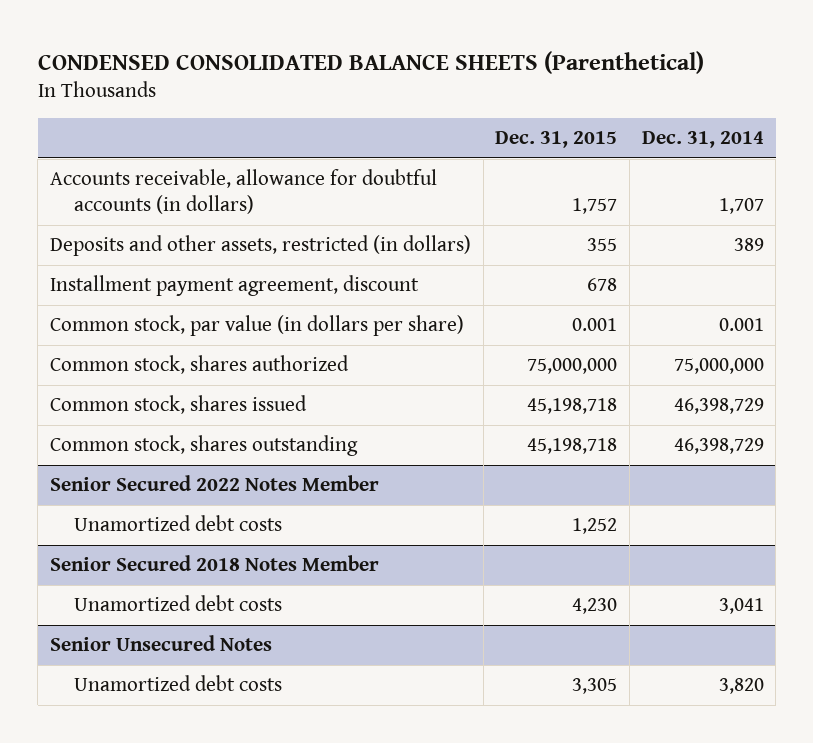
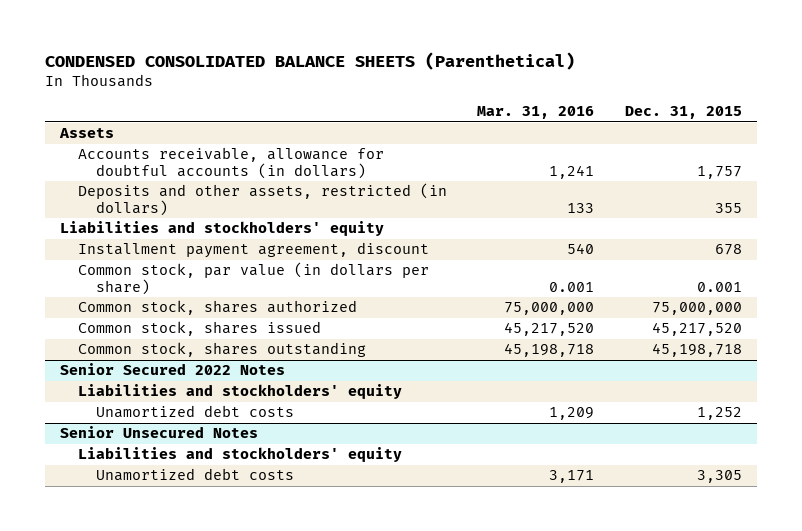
[641,131,764,149] Dec. 31, 2014 -> none
none -> [477,106,595,120] Mar. 31, 2016
none -> [59,128,115,139] Assets
none -> [60,221,385,237] Liabilities and stockholders' equity
[527,398,618,415] 45,198,718 -> [651,322,742,337] 45,217,520
[49,475,379,492] Senior Secured 2022 Notes Member -> [60,363,286,376] Senior Secured 2022 Notes
none -> [77,384,402,400] Liabilities and stockholders' equity
[49,555,379,572] Senior Secured 2018 Notes Member -> none
[73,595,282,612] Unamortized debt costs -> none
none -> [77,447,402,463] Liabilities and stockholders' equity

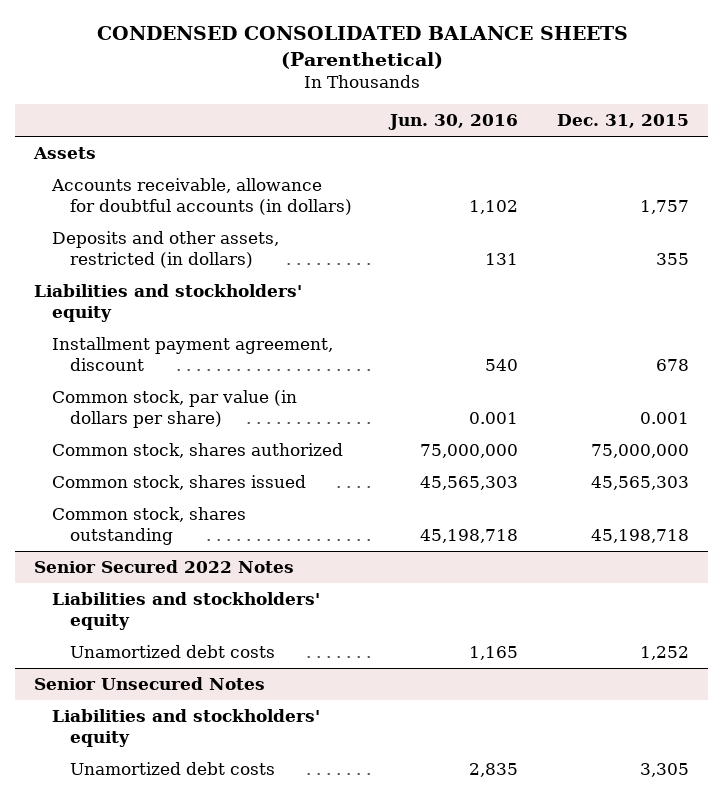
[477,106,595,120] Mar. 31, 2016 -> none
none -> [388,113,519,130] Jun. 30, 2016
[651,322,742,337] 45,217,520 -> [590,476,689,491] 45,565,303

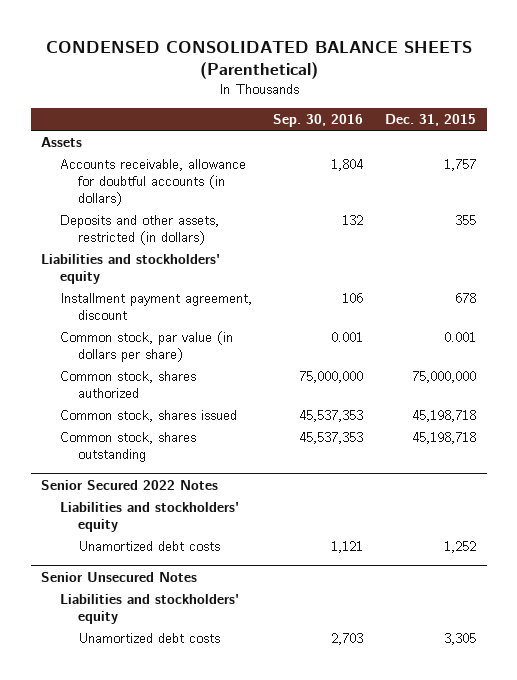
[388,113,519,130] Jun. 30, 2016 -> none
none -> [273,113,364,127] Sep. 30, 2016
[590,476,689,491] 45,565,303 -> [411,409,476,422] 45,198,718

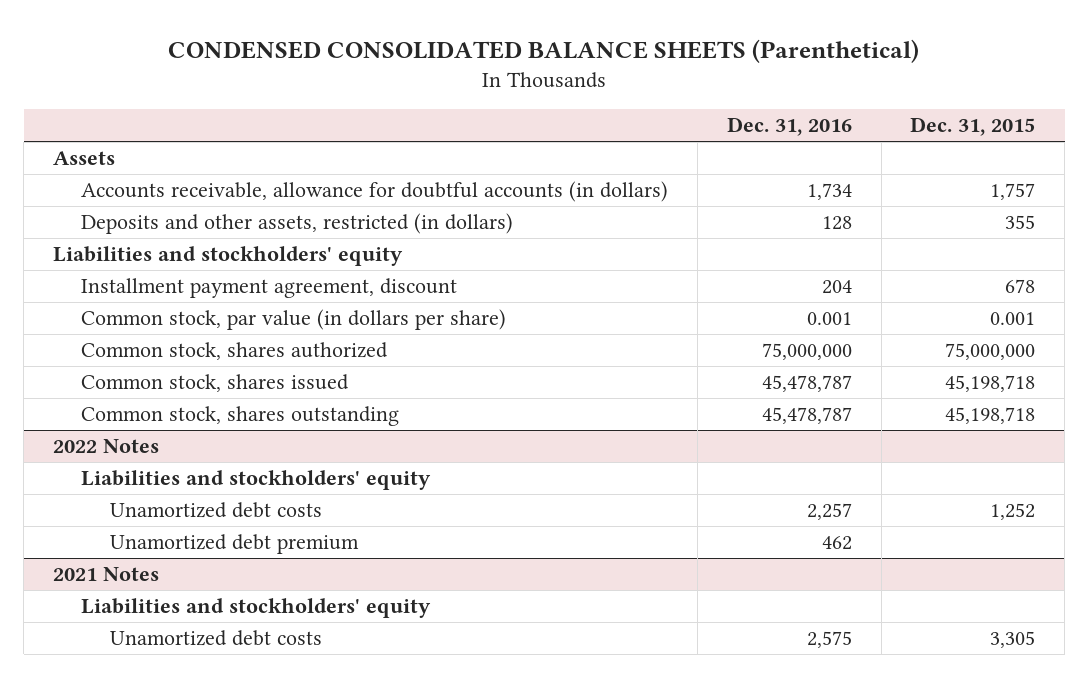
[273,113,364,127] Sep. 30, 2016 -> none
none -> [726,117,852,137] Dec. 31, 2016
[41,479,219,490] Senior Secured 2022 Notes -> [52,439,159,454] 2022 Notes
[41,571,198,582] Senior Unsecured Notes -> none
none -> [110,534,360,555] Unamortized debt premium
none -> [52,567,159,582] 2021 Notes

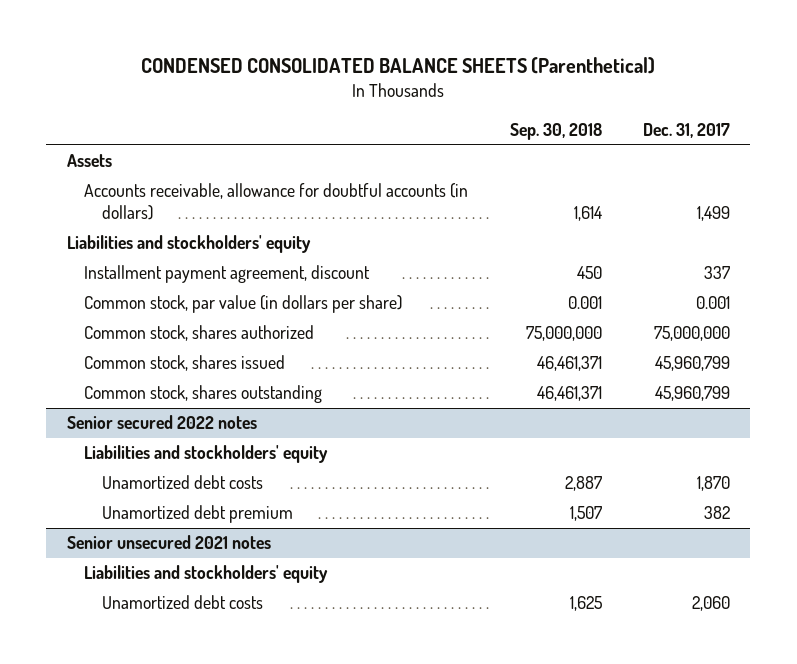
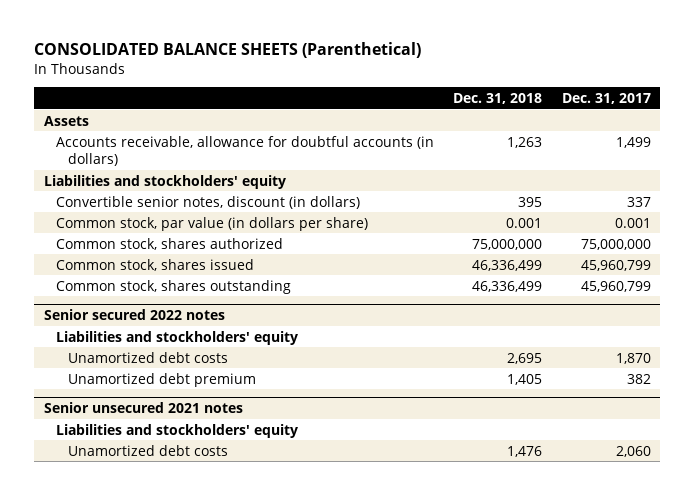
[141,57,656,75] CONDENSED CONSOLIDATED BALANCE SHEETS (Parenthetical) -> [34,42,422,59] CONSOLIDATED BALANCE SHEETS (Parenthetical)
[509,122,602,140] Sep. 30, 2018 -> none
none -> [453,92,543,104] Dec. 31, 2018
[84,265,371,284] Installment payment agreement, discount -> [55,195,360,209] Convertible senior notes, discount (in dollars)

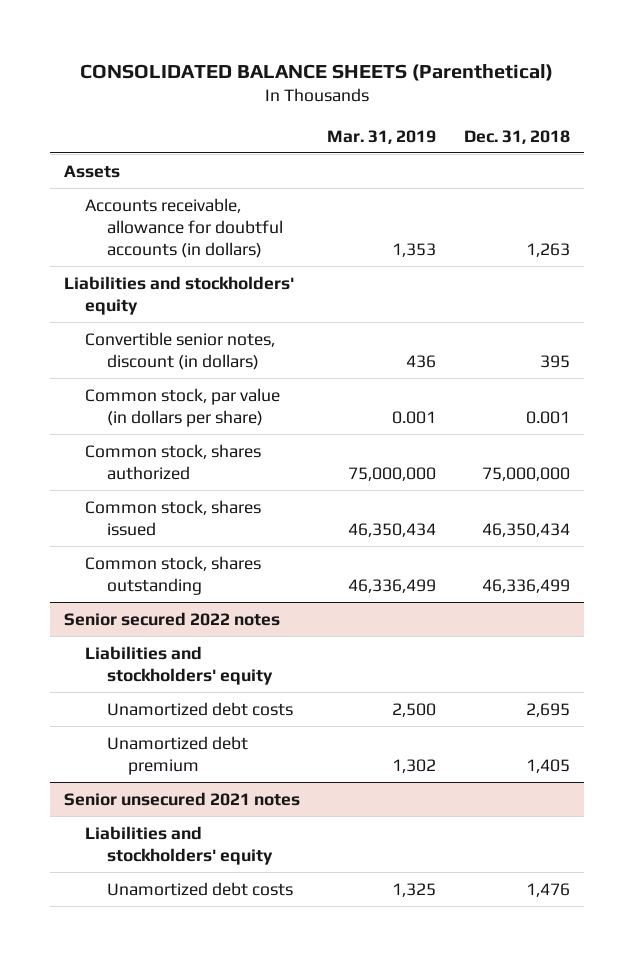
[561,92,651,104] Dec. 31, 2017 -> none
none -> [327,129,437,144] Mar. 31, 2019
[472,259,543,271] 46,336,499 -> [481,522,570,537] 46,350,434

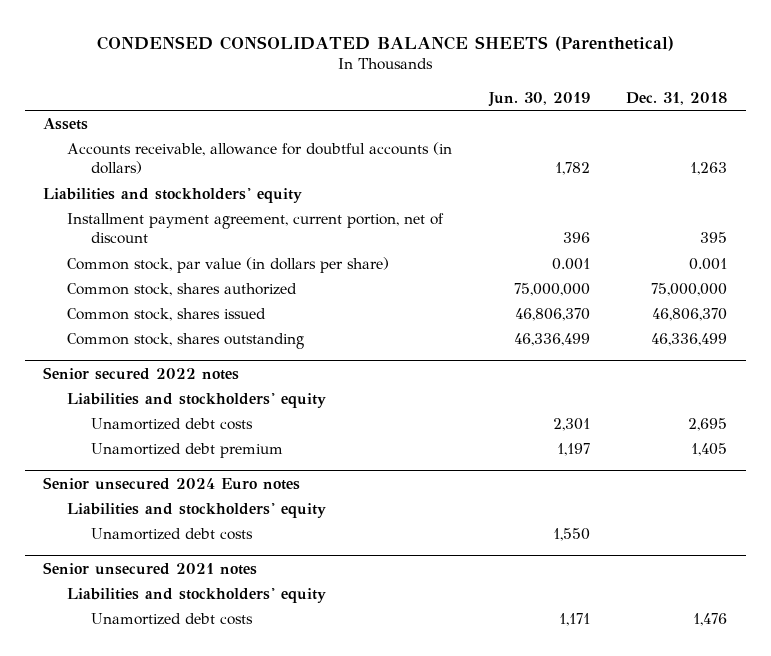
[79,63,553,81] CONSOLIDATED BALANCE SHEETS (Parenthetical) -> [97,35,675,51] CONDENSED CONSOLIDATED BALANCE SHEETS (Parenthetical)
[327,129,437,144] Mar. 31, 2019 -> none
none -> [487,91,590,107] Jun. 30, 2019
[85,331,276,370] Convertible senior notes, discount (in dollars) -> [67,212,445,245] Installment payment agreement, current portion, net of discount
[481,522,570,537] 46,350,434 -> [652,307,728,321] 46,806,370
none -> [43,476,301,490] Senior unsecured 2024 Euro notes
none -> [67,502,327,518] Liabilities and stockholders' equity
none -> [90,527,253,540] Unamortized debt costs

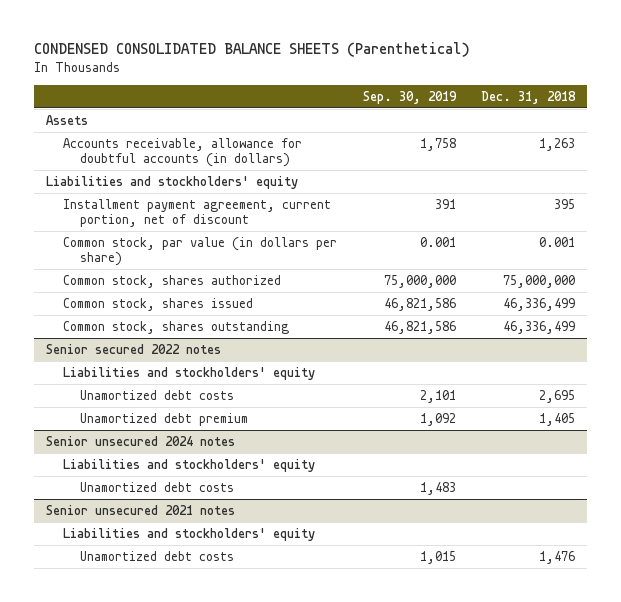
[487,91,590,107] Jun. 30, 2019 -> none
none -> [362,90,457,104] Sep. 30, 2019
[652,307,728,321] 46,806,370 -> [502,297,575,311] 46,336,499
[43,476,301,490] Senior unsecured 2024 Euro notes -> [46,435,236,446] Senior unsecured 2024 notes

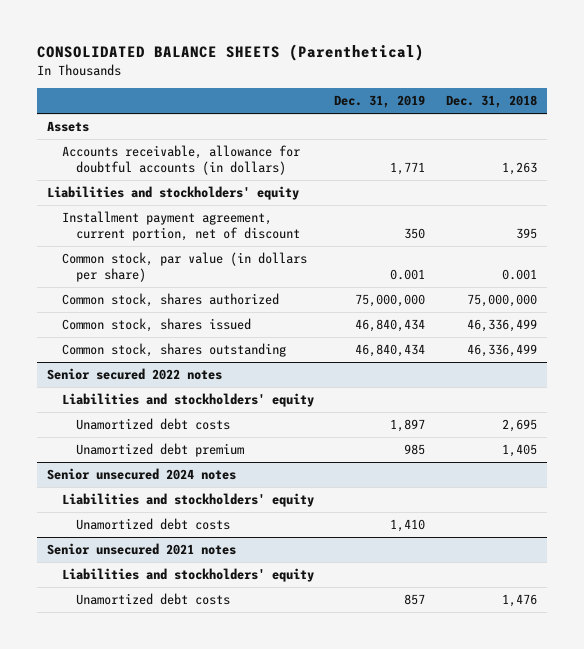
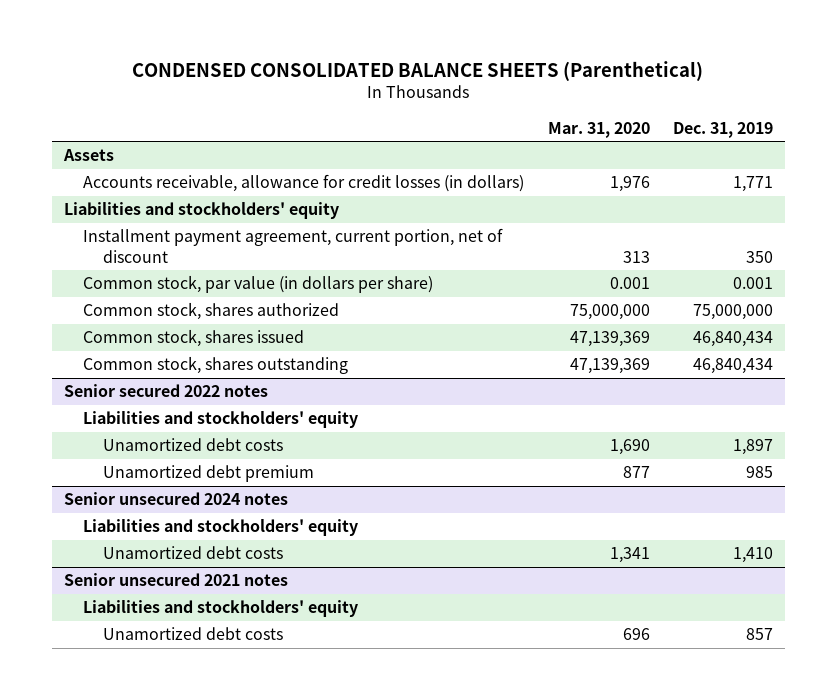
[36,44,424,62] CONSOLIDATED BALANCE SHEETS (Parenthetical) -> [132,60,704,81] CONDENSED CONSOLIDATED BALANCE SHEETS (Parenthetical)
[446,95,538,109] Dec. 31, 2018 -> none
none -> [547,121,650,138] Mar. 31, 2020
[61,145,300,176] Accounts receivable, allowance for doubtful accounts (in dollars) -> [83,174,525,193] Accounts receivable, allowance for credit losses (in dollars)

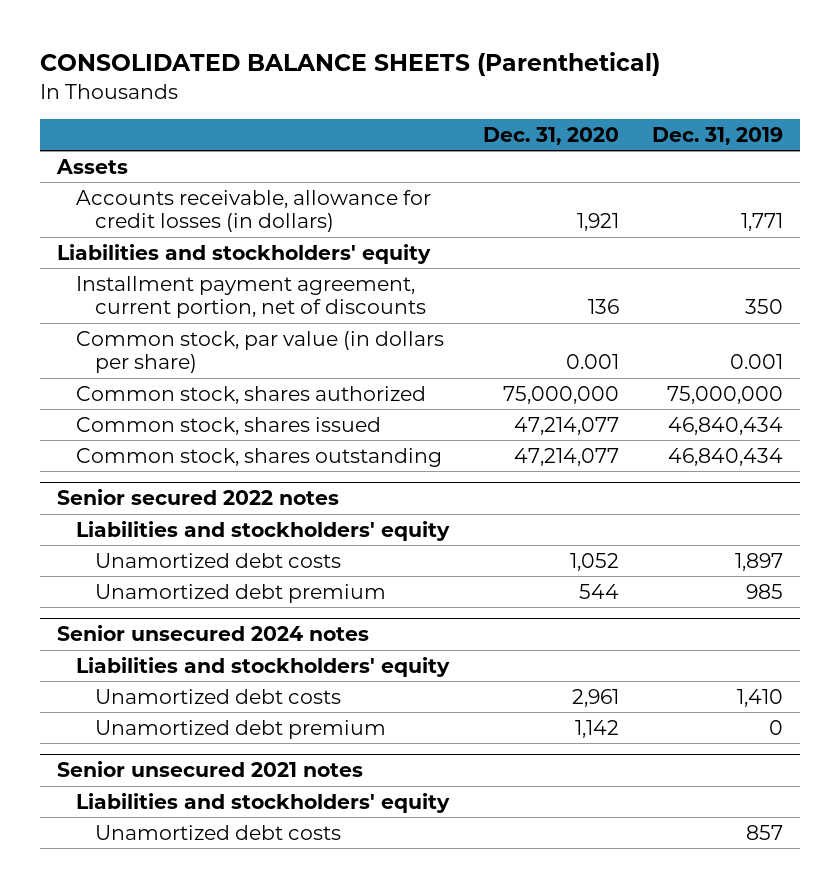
[132,60,704,81] CONDENSED CONSOLIDATED BALANCE SHEETS (Parenthetical) -> [39,52,660,77] CONSOLIDATED BALANCE SHEETS (Parenthetical)
[547,121,650,138] Mar. 31, 2020 -> none
none -> [482,126,619,145] Dec. 31, 2020
[83,228,504,263] Installment payment agreement, current portion, net of discount -> [75,275,426,319] Installment payment agreement, current portion, net of discounts
none -> [94,719,386,739] Unamortized debt premium

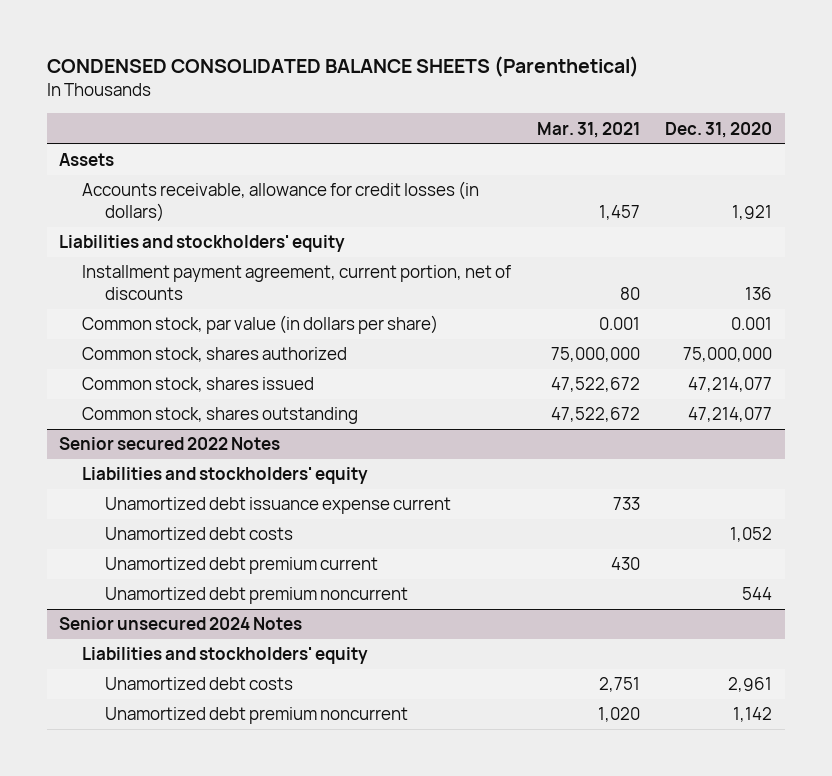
[39,52,660,77] CONSOLIDATED BALANCE SHEETS (Parenthetical) -> [46,56,639,78] CONDENSED CONSOLIDATED BALANCE SHEETS (Parenthetical)
[652,126,784,145] Dec. 31, 2019 -> none
none -> [536,121,640,138] Mar. 31, 2021
[56,489,339,506] Senior secured 2022 notes -> [59,437,281,451] Senior secured 2022 Notes
none -> [105,497,452,515] Unamortized debt issuance expense current
none -> [105,557,379,575] Unamortized debt premium current
[94,583,386,603] Unamortized debt premium -> [105,587,409,605] Unamortized debt premium noncurrent
[56,625,369,642] Senior unsecured 2024 notes -> [59,617,303,631] Senior unsecured 2024 Notes
[56,761,363,778] Senior unsecured 2021 notes -> none
[75,792,450,813] Liabilities and stockholders' equity -> none
[94,824,341,840] Unamortized debt costs -> none
[94,719,386,739] Unamortized debt premium -> [105,707,409,725] Unamortized debt premium noncurrent

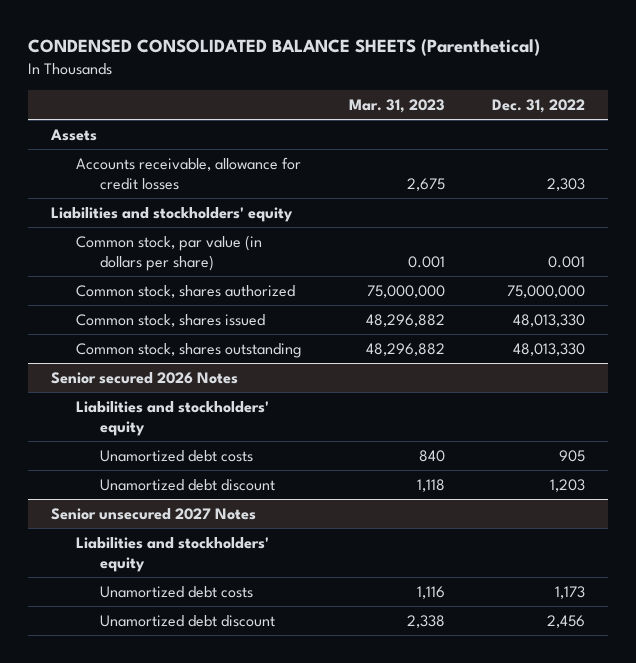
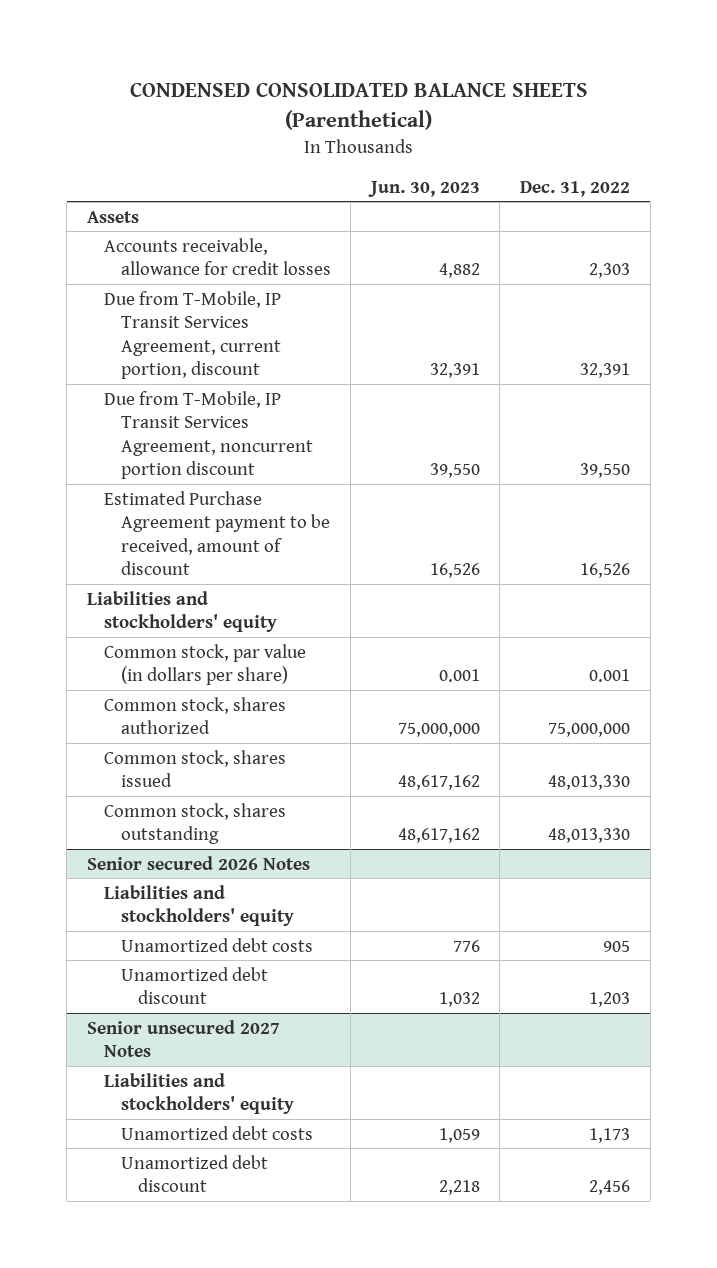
[348,98,445,113] Mar. 31, 2023 -> none
none -> [367,180,480,197] Jun. 30, 2023
none -> [103,290,281,380] Due from T-Mobile, IP Transit Services Agreement, current portion, discount
none -> [103,390,313,480] Due from T-Mobile, IP Transit Services Agreement, noncurrent portion discount
none -> [103,490,330,576] Estimated Purchase Agreement payment to be received, amount of discount

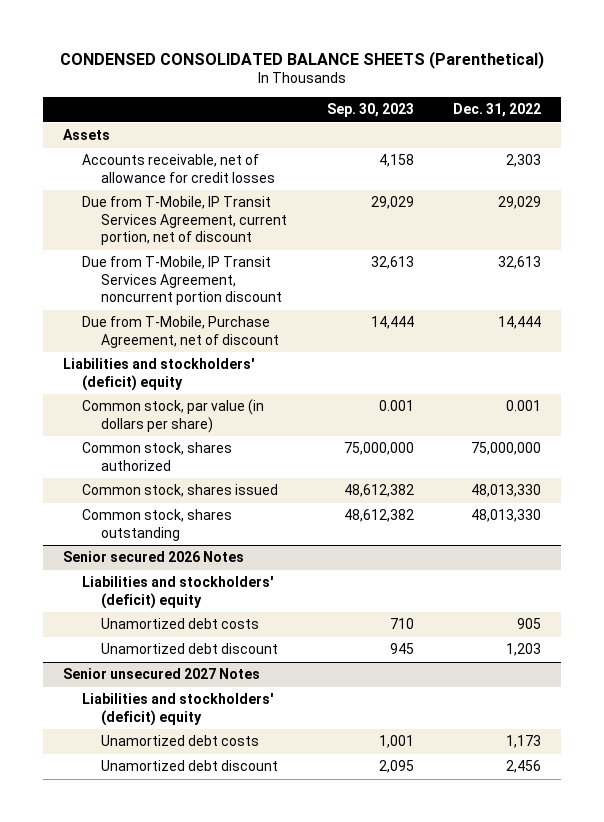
[367,180,480,197] Jun. 30, 2023 -> none
none -> [326,103,414,118] Sep. 30, 2023
[103,237,331,276] Accounts receivable, allowance for credit losses -> [82,154,276,183] Accounts receivable, net of allowance for credit losses
[103,290,281,380] Due from T-Mobile, IP Transit Services Agreement, current portion, discount -> [82,196,288,246] Due from T-Mobile, IP Transit Services Agreement, current portion, net of discount
[580,363,631,379] 32,391 -> [498,196,542,210] 29,029
[580,463,631,479] 39,550 -> [498,256,542,270] 32,613
[103,490,330,576] Estimated Purchase Agreement payment to be received, amount of discount -> [82,316,280,348] Due from T-Mobile, Purchase Agreement, net of discount
[580,563,631,579] 16,526 -> [498,316,542,330] 14,444
[87,590,277,633] Liabilities and stockholders' equity -> [62,358,254,391] Liabilities and stockholders' (deficit) equity
[103,884,294,927] Liabilities and stockholders' equity -> [82,576,274,609] Liabilities and stockholders' (deficit) equity
[103,1072,294,1115] Liabilities and stockholders' equity -> [82,693,274,726] Liabilities and stockholders' (deficit) equity

